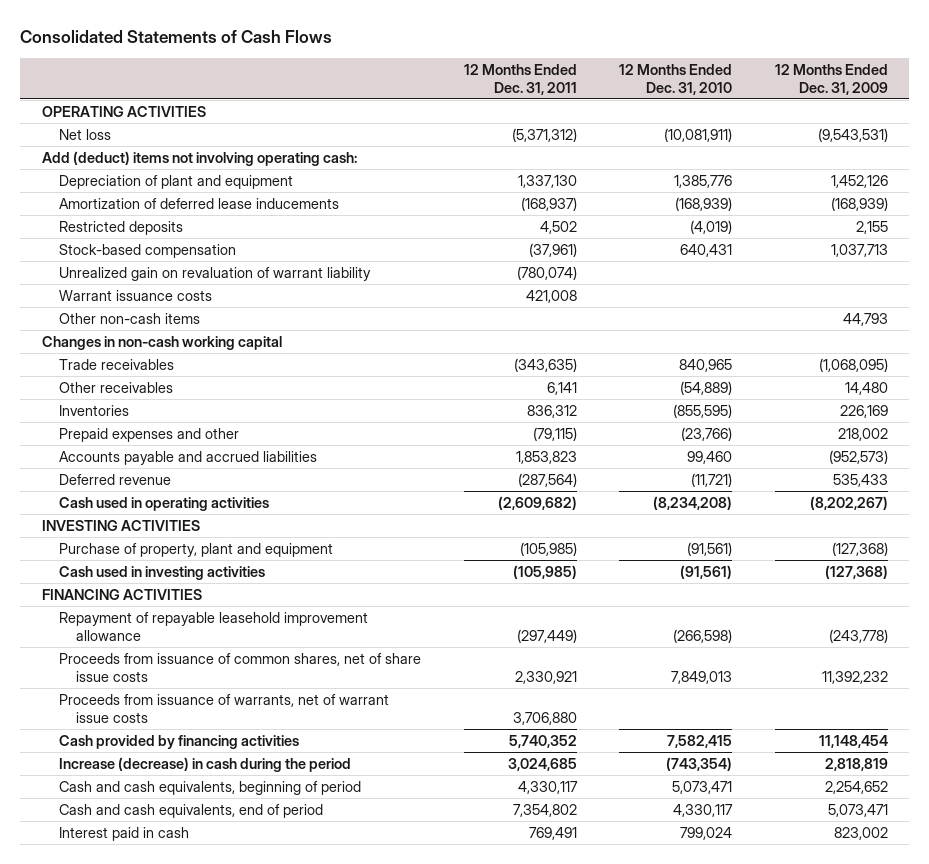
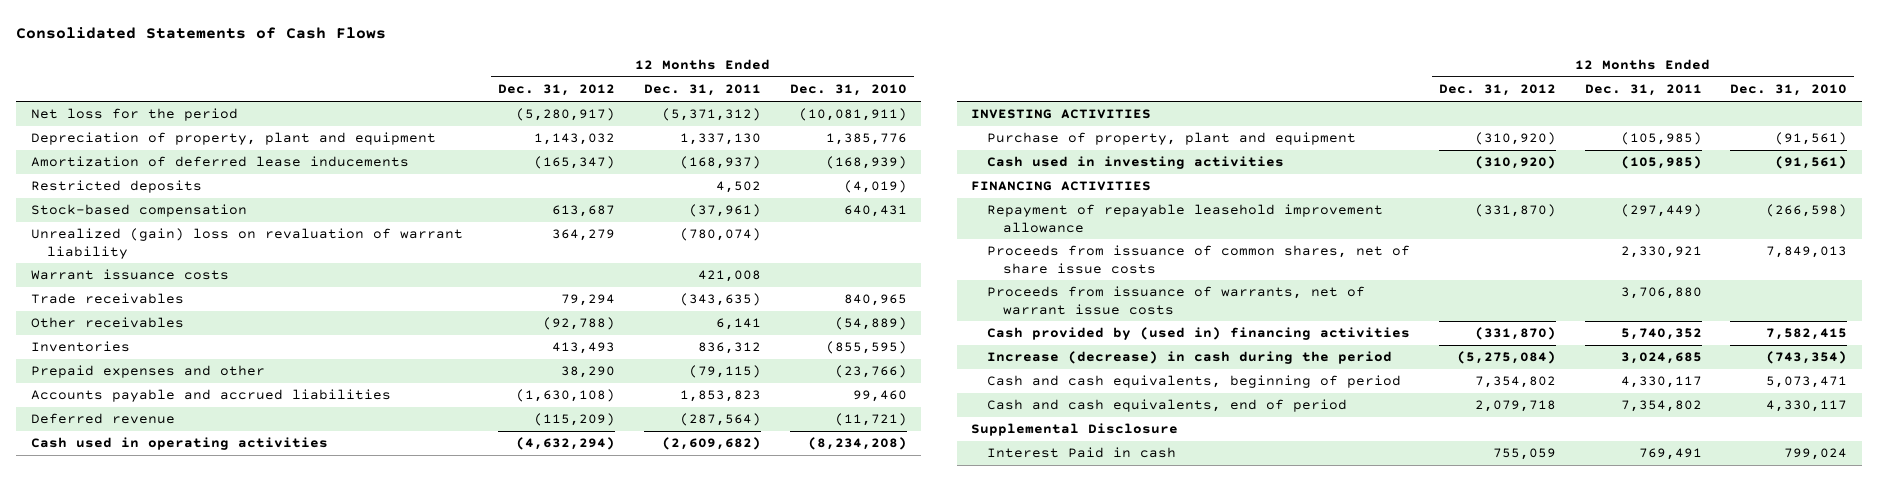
[774,63,888,95] 12 Months Ended Dec. 31, 2009 -> none
none -> [498,84,616,97] Dec. 31, 2012
[41,105,206,117] OPERATING ACTIVITIES -> none
[41,150,357,166] Add (deduct) items not involving operating cash: -> none
[58,128,111,140] Net loss -> [30,108,238,122] Net loss for the period
[58,174,293,189] Depreciation of plant and equipment -> [30,132,436,146] Depreciation of property, plant and equipment
[58,266,371,281] Unrealized gain on revaluation of warrant liability -> [30,228,463,259] Unrealized (gain) loss on revaluation of warrant liability
[58,312,200,324] Other non-cash items -> none
[41,335,282,350] Changes in non-cash working capital -> none
[58,734,299,749] Cash provided by financing activities -> [987,327,1411,341] Cash provided by (used in) financing activities
none -> [971,423,1179,437] Supplemental Disclosure
[58,826,189,841] Interest paid in cash -> [987,447,1177,459] Interest Paid in cash

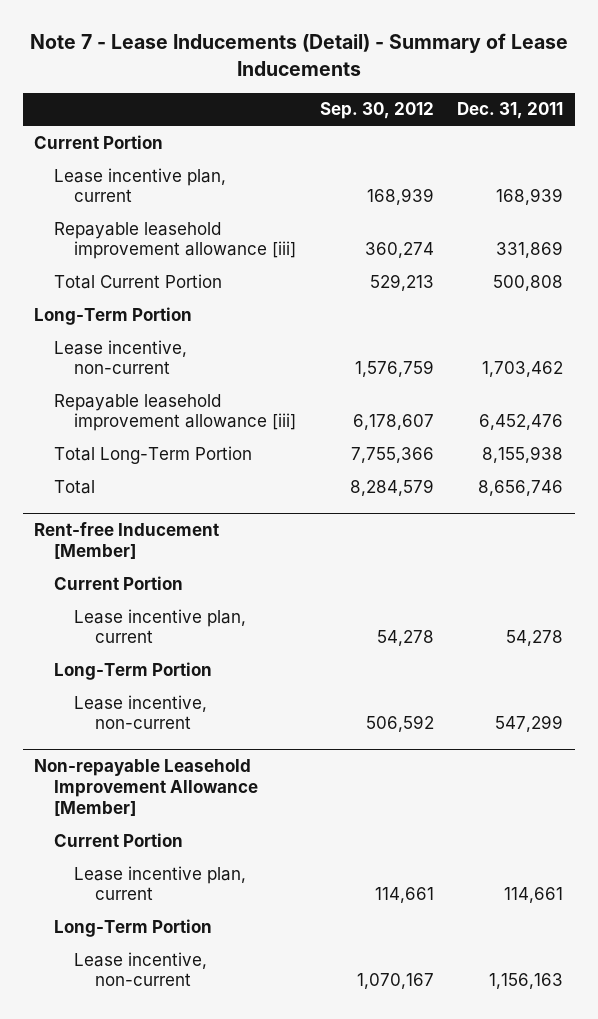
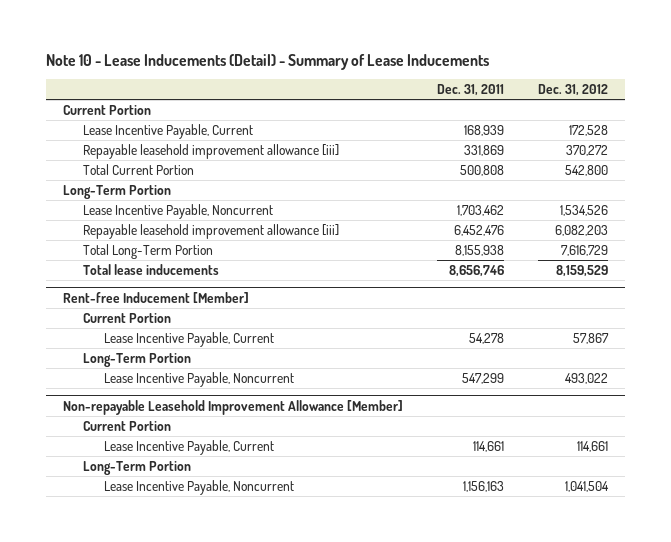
[29,33,568,76] Note 7 - Lease Inducements (Detail) - Summary of Lease Inducements -> [45,54,489,71] Note 10 - Lease Inducements (Detail) - Summary of Lease Inducements
[319,102,434,120] Sep. 30, 2012 -> none
none -> [538,84,609,97] Dec. 31, 2012
[54,167,227,203] Lease incentive plan, current -> [83,123,254,139] Lease Incentive Payable, Current
[54,339,188,375] Lease incentive, non-current -> [83,203,274,219] Lease Incentive Payable, Noncurrent
[54,479,96,494] Total -> [83,263,220,275] Total lease inducements
[74,608,247,644] Lease incentive plan, current -> [104,331,275,347] Lease Incentive Payable, Current
[74,694,208,730] Lease incentive, non-current -> [104,371,295,387] Lease Incentive Payable, Noncurrent
[74,865,247,901] Lease incentive plan, current -> [104,439,275,455] Lease Incentive Payable, Current
[74,951,208,987] Lease incentive, non-current -> [104,479,295,495] Lease Incentive Payable, Noncurrent

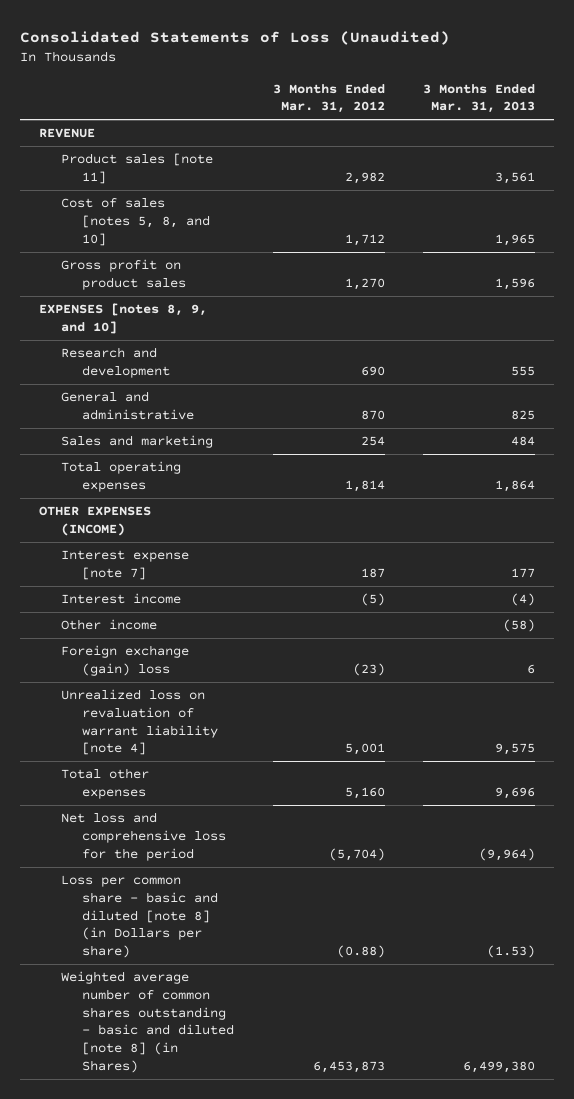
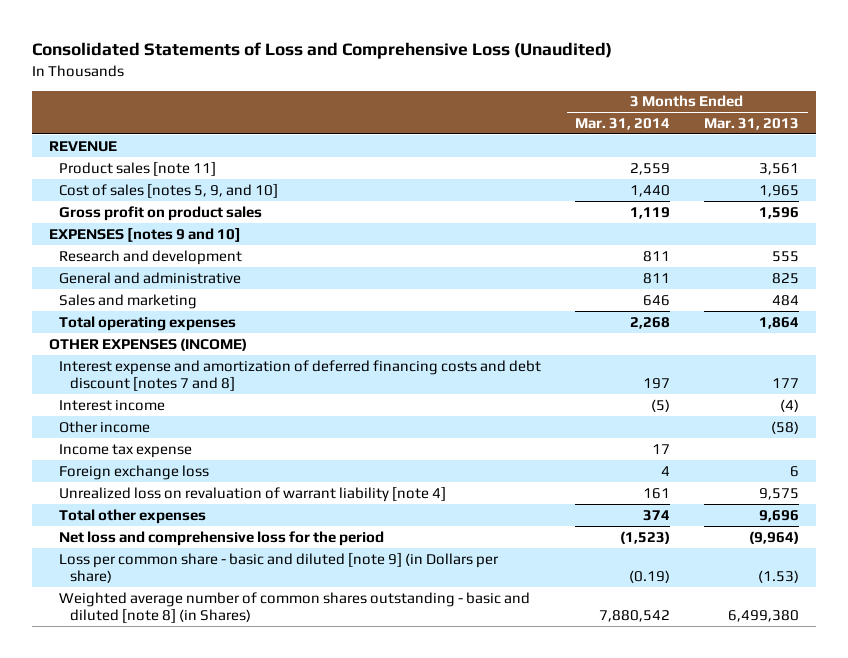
[20,31,451,46] Consolidated Statements of Loss (Unaudited) -> [31,42,612,60] Consolidated Statements of Loss and Comprehensive Loss (Unaudited)
[272,83,385,114] 3 Months Ended Mar. 31, 2012 -> none
none -> [575,118,671,131] Mar. 31, 2014
[60,198,211,246] Cost of sales [notes 5, 8, and 10] -> [59,182,279,198] Cost of sales [notes 5, 9, and 10]
[39,303,208,335] EXPENSES [notes 8, 9, and 10] -> [48,226,241,242] EXPENSES [notes 9 and 10]
[60,550,189,581] Interest expense [note 7] -> [59,359,542,392] Interest expense and amortization of deferred financing costs and debt discount [notes 7 and 8]
none -> [59,443,193,458] Income tax expense
[60,645,189,677] Foreign exchange (gain) loss -> [59,464,210,480] Foreign exchange loss
[60,875,219,959] Loss per common share - basic and diluted [note 8] (in Dollars per share) -> [59,551,500,584] Loss per common share - basic and diluted [note 9] (in Dollars per share)

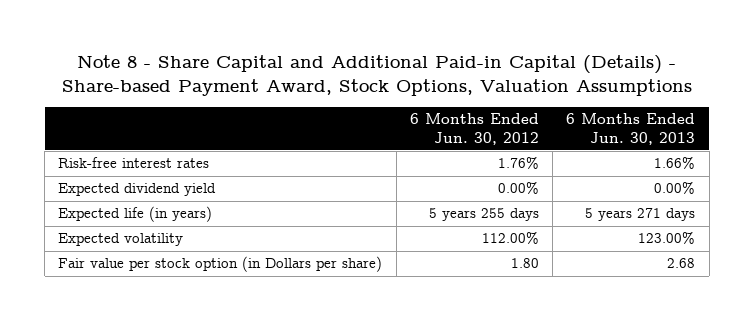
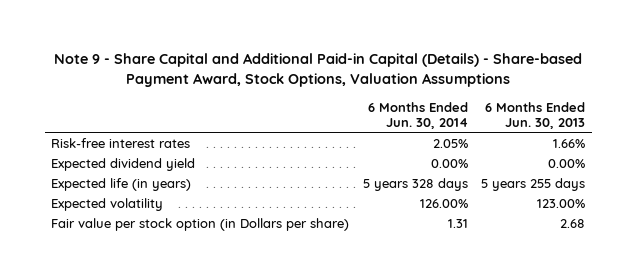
[61,55,692,96] Note 8 - Share Capital and Additional Paid-in Capital (Details) - Share-based Payment Award, Stock Options, Valuation Assumptions -> [54,53,583,88] Note 9 - Share Capital and Additional Paid-in Capital (Details) - Share-based Payment Award, Stock Options, Valuation Assumptions
[409,113,539,145] 6 Months Ended Jun. 30, 2012 -> none
none -> [367,101,468,129] 6 Months Ended Jun. 30, 2014
[585,208,696,222] 5 years 271 days -> [481,177,586,191] 5 years 255 days

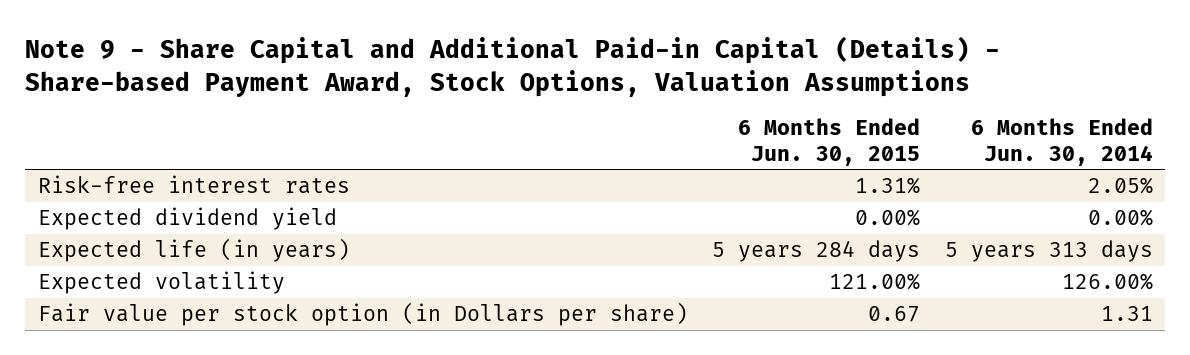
[485,101,586,129] 6 Months Ended Jun. 30, 2013 -> none
none -> [738,118,921,166] 6 Months Ended Jun. 30, 2015
[362,177,468,191] 5 years 328 days -> [944,240,1153,263] 5 years 313 days

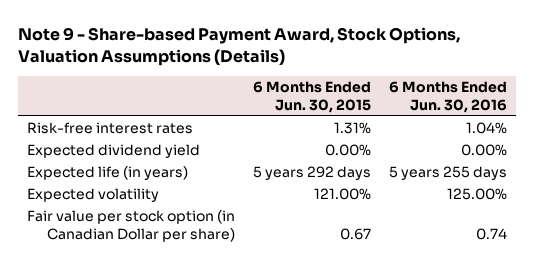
[25,36,1001,97] Note 9 - Share Capital and Additional Paid-in Capital (Details) - Share-based Payment Award, Stock Options, Valuation Assumptions -> [18,26,461,66] Note 9 - Share-based Payment Award, Stock Options, Valuation Assumptions (Details)
[970,118,1153,166] 6 Months Ended Jun. 30, 2014 -> none
none -> [389,80,508,113] 6 Months Ended Jun. 30, 2016
[712,240,921,263] 5 years 284 days -> [253,166,372,181] 5 years 292 days
[37,302,688,327] Fair value per stock option (in Dollars per share) -> [27,210,236,243] Fair value per stock option (in Canadian Dollar per share)

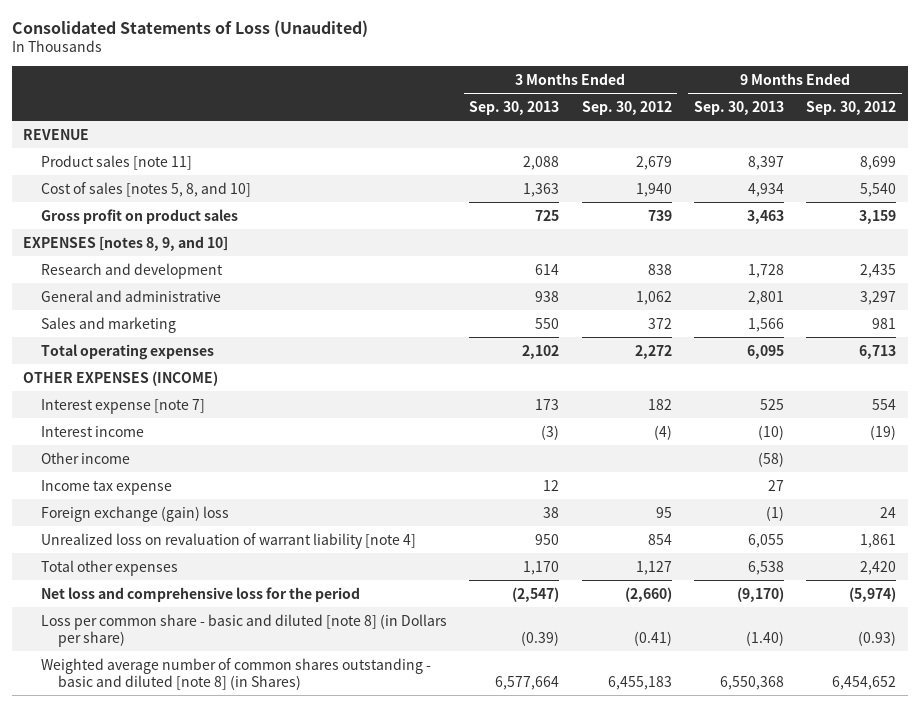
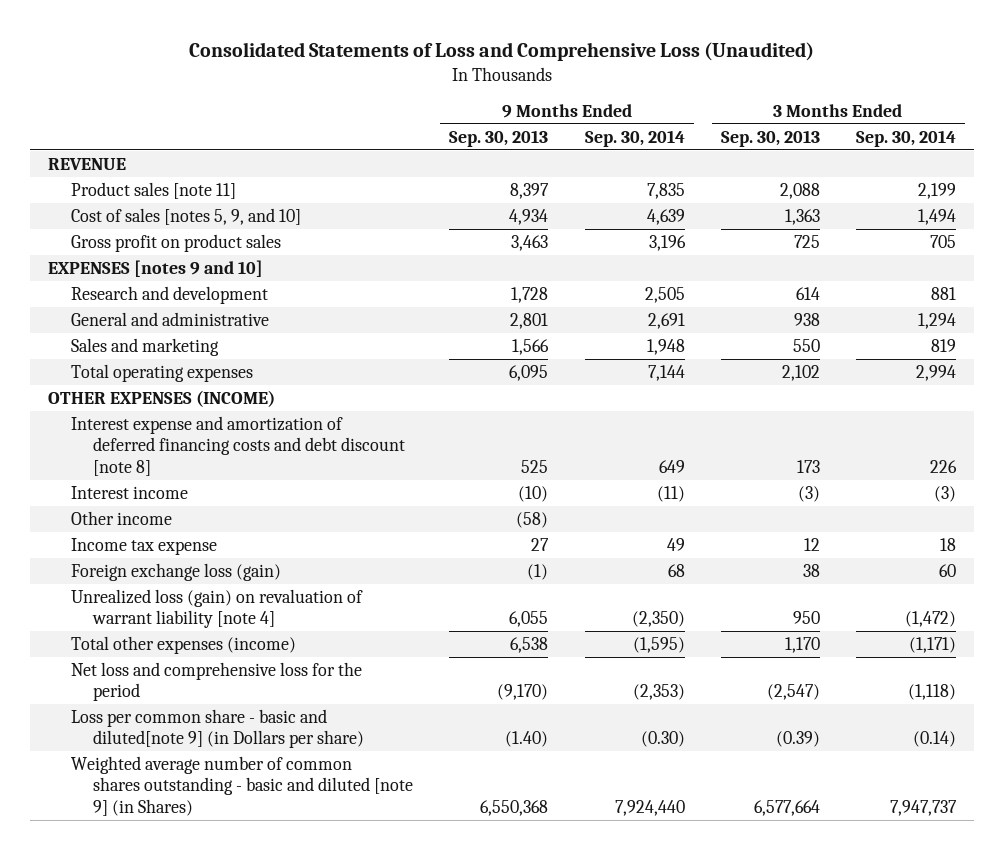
[12,19,369,37] Consolidated Statements of Loss (Unaudited) -> [188,42,814,62] Consolidated Statements of Loss and Comprehensive Loss (Unaudited)
[581,100,672,115] Sep. 30, 2012 -> none
[806,100,897,115] Sep. 30, 2012 -> none
none -> [584,129,685,147] Sep. 30, 2014
none -> [855,129,956,147] Sep. 30, 2014
[40,181,251,197] Cost of sales [notes 5, 8, and 10] -> [70,207,301,225] Cost of sales [notes 5, 9, and 10]
[23,235,229,251] EXPENSES [notes 8, 9, and 10] -> [48,259,264,277] EXPENSES [notes 9 and 10]
[40,398,205,414] Interest expense [note 7] -> [70,415,406,476] Interest expense and amortization of deferred financing costs and debt discount [note 8]
[40,505,229,522] Foreign exchange (gain) loss -> [70,562,281,581] Foreign exchange loss (gain)
[40,532,416,549] Unrealized loss on revaluation of warrant liability [note 4] -> [70,588,363,629] Unrealized loss (gain) on revaluation of warrant liability [note 4]
[40,559,178,576] Total other expenses -> [70,635,296,654] Total other expenses (income)
[40,613,447,647] Loss per common share - basic and diluted [note 8] (in Dollars per share) -> [70,708,365,749] Loss per common share - basic and diluted[note 9] (in Dollars per share)
[40,657,431,690] Weighted average number of common shares outstanding - basic and diluted [note 8] (in Shares) -> [70,755,414,816] Weighted average number of common shares outstanding - basic and diluted [note 9] (in Shares)

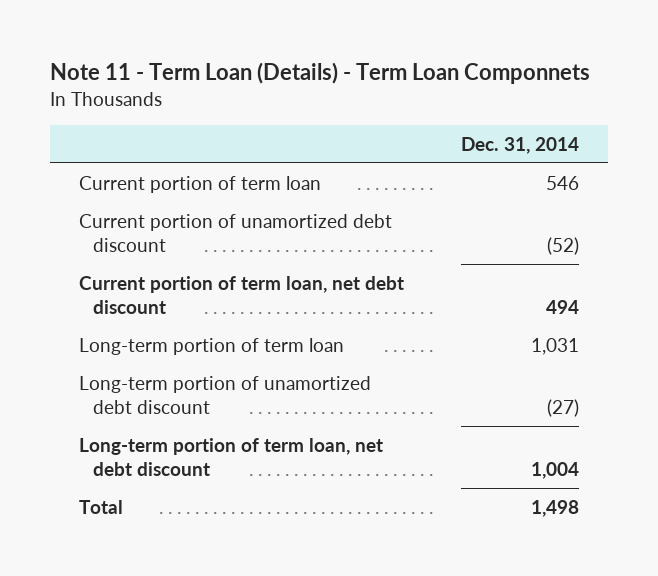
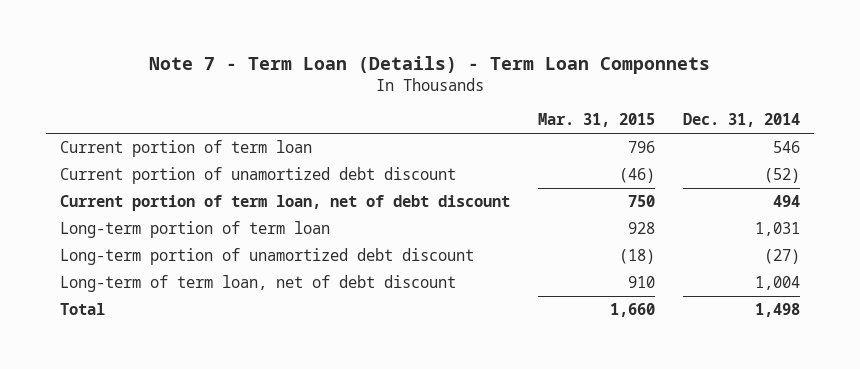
[50,61,591,84] Note 11 - Term Loan (Details) - Term Loan Componnets -> [148,55,710,74] Note 7 - Term Loan (Details) - Term Loan Componnets
none -> [537,113,655,128] Mar. 31, 2015
[78,275,404,315] Current portion of term loan, net debt discount -> [59,195,510,212] Current portion of term loan, net of debt discount
[78,437,383,477] Long-term portion of term loan, net debt discount -> [59,275,456,293] Long-term of term loan, net of debt discount

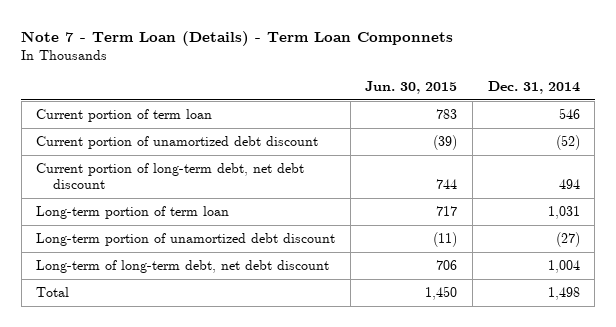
[537,113,655,128] Mar. 31, 2015 -> none
none -> [365,80,458,94] Jun. 30, 2015
[59,195,510,212] Current portion of term loan, net of debt discount -> [36,162,305,190] Current portion of long-term debt, net debt discount
[59,275,456,293] Long-term of term loan, net of debt discount -> [36,259,330,273] Long-term of long-term debt, net debt discount

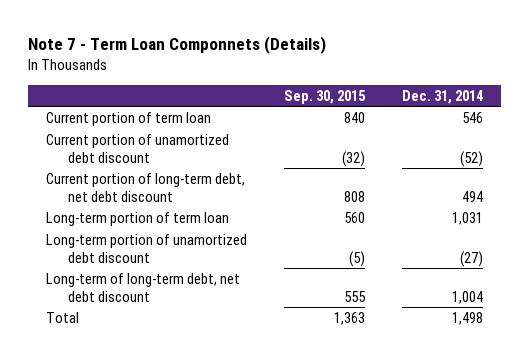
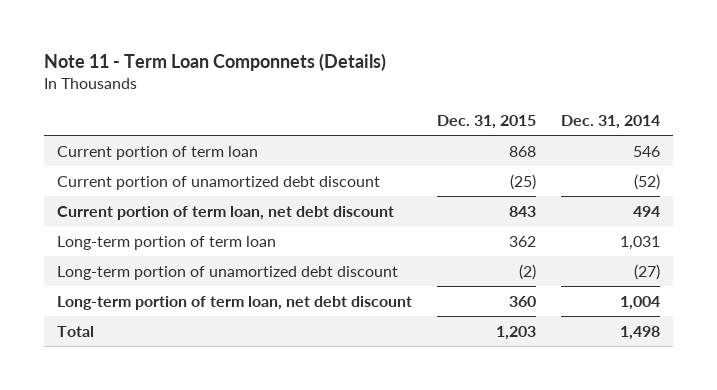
[27,36,326,55] Note 7 - Term Loan Componnets (Details) -> [44,53,387,72] Note 11 - Term Loan Componnets (Details)
[283,89,366,104] Sep. 30, 2015 -> none
none -> [437,114,537,129] Dec. 31, 2015
[46,173,246,202] Current portion of long-term debt, net debt discount -> [56,205,394,220] Current portion of term loan, net debt discount
[46,273,241,302] Long-term of long-term debt, net debt discount -> [56,295,412,310] Long-term portion of term loan, net debt discount

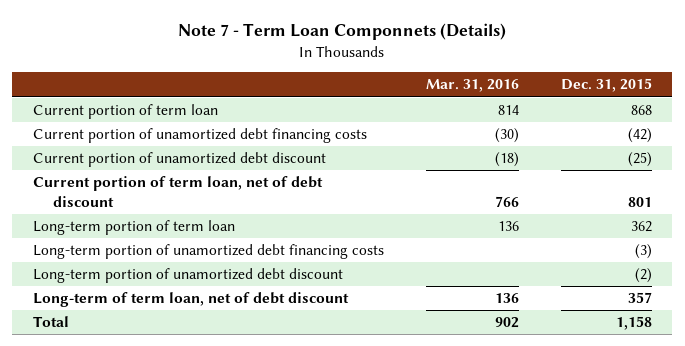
[44,53,387,72] Note 11 - Term Loan Componnets (Details) -> [178,23,507,41] Note 7 - Term Loan Componnets (Details)
[561,114,661,129] Dec. 31, 2014 -> none
none -> [425,79,519,93] Mar. 31, 2016
none -> [33,128,368,144] Current portion of unamortized debt financing costs
[56,205,394,220] Current portion of term loan, net debt discount -> [33,176,324,207] Current portion of term loan, net of debt discount
[509,205,537,217] 843 -> [627,196,652,207] 801
none -> [33,244,385,260] Long-term portion of unamortized debt financing costs
[56,295,412,310] Long-term portion of term loan, net debt discount -> [33,292,350,308] Long-term of term loan, net of debt discount
[509,295,537,307] 360 -> [627,292,652,304] 357
[496,325,537,340] 1,203 -> [615,316,652,331] 1,158

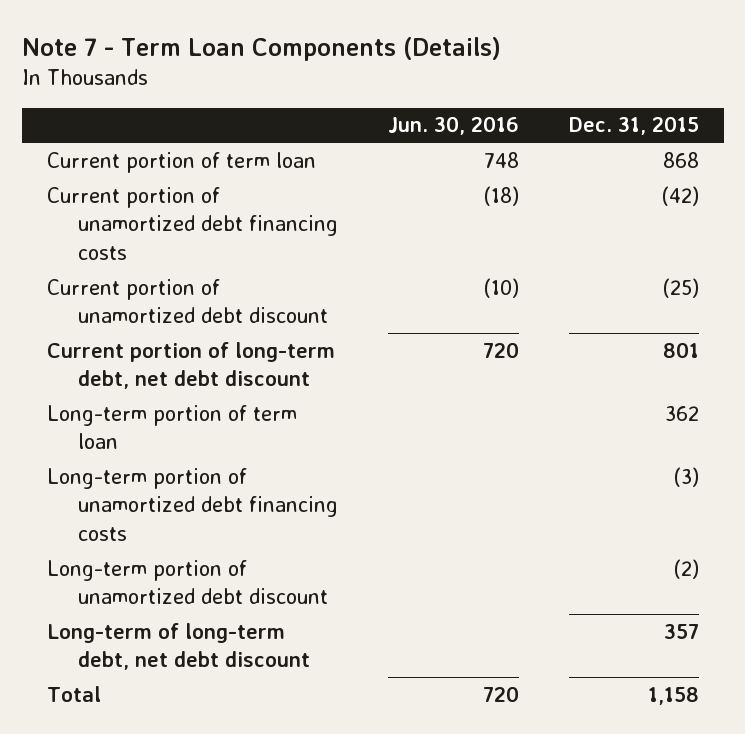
[178,23,507,41] Note 7 - Term Loan Componnets (Details) -> [21,36,501,61] Note 7 - Term Loan Components (Details)
[425,79,519,93] Mar. 31, 2016 -> none
none -> [387,116,519,136] Jun. 30, 2016
[33,176,324,207] Current portion of term loan, net of debt discount -> [46,341,335,390] Current portion of long-term debt, net debt discount
[33,292,350,308] Long-term of term loan, net of debt discount -> [46,622,310,671] Long-term of long-term debt, net debt discount

